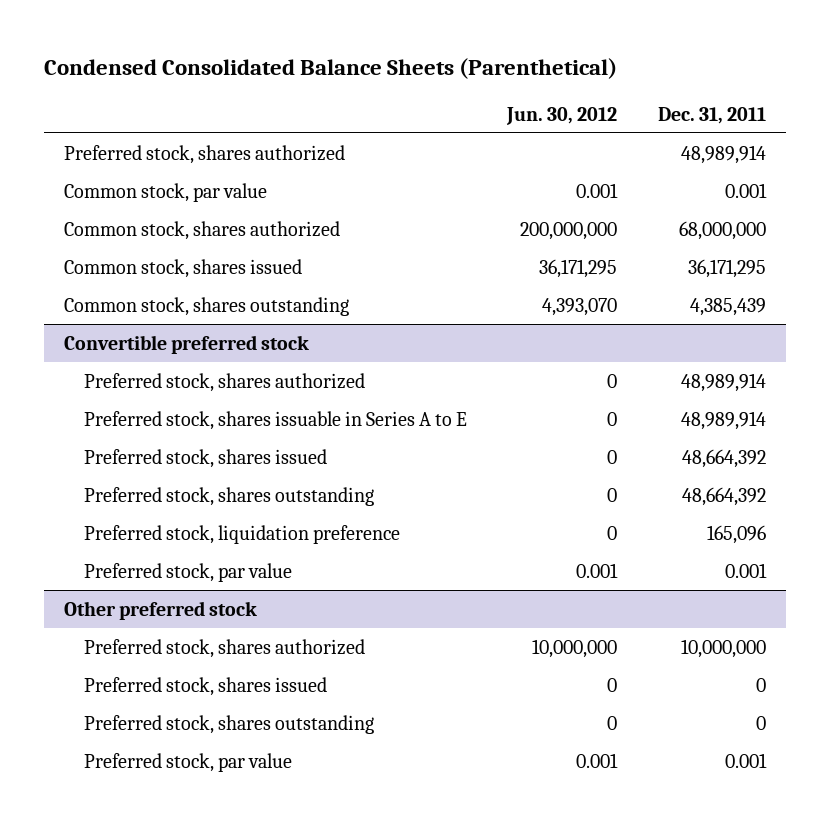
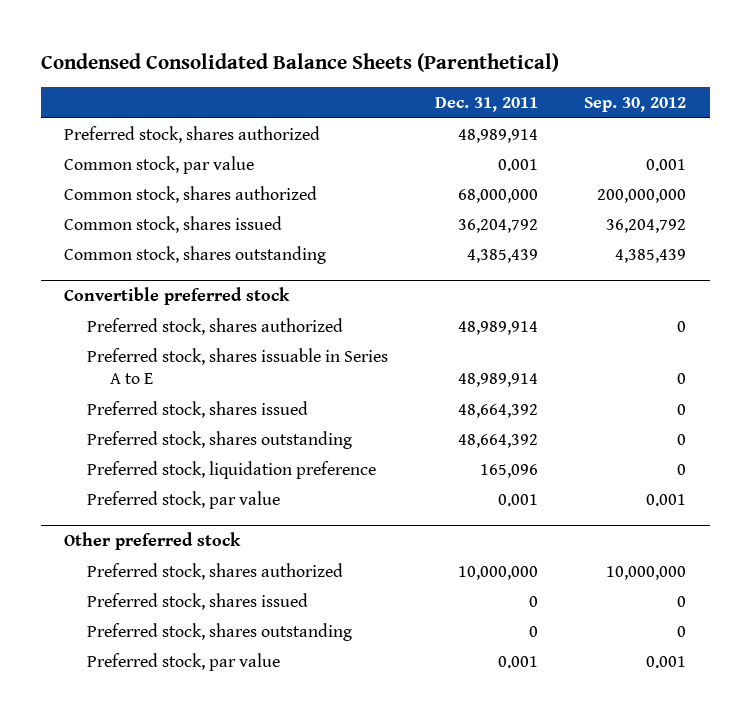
[506,106,618,125] Jun. 30, 2012 -> none
none -> [584,97,687,113] Sep. 30, 2012
[687,258,766,278] 36,171,295 -> [457,218,538,233] 36,204,792

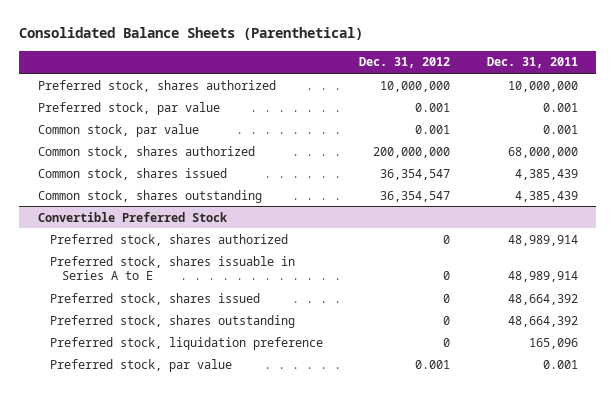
[41,53,560,73] Condensed Consolidated Balance Sheets (Parenthetical) -> [19,27,364,41] Consolidated Balance Sheets (Parenthetical)
[584,97,687,113] Sep. 30, 2012 -> none
none -> [359,57,451,69] Dec. 31, 2012
[457,128,538,143] 48,989,914 -> [508,80,579,92] 10,000,000
none -> [37,101,220,115] Preferred stock, par value
[457,218,538,233] 36,204,792 -> [515,168,579,180] 4,385,439
[64,287,291,306] Convertible preferred stock -> [37,211,228,222] Convertible Preferred Stock
[64,532,242,551] Other preferred stock -> none
[87,562,344,580] Preferred stock, shares authorized -> none
[87,592,309,610] Preferred stock, shares issued -> none
[87,622,353,641] Preferred stock, shares outstanding -> none
[87,652,281,671] Preferred stock, par value -> none

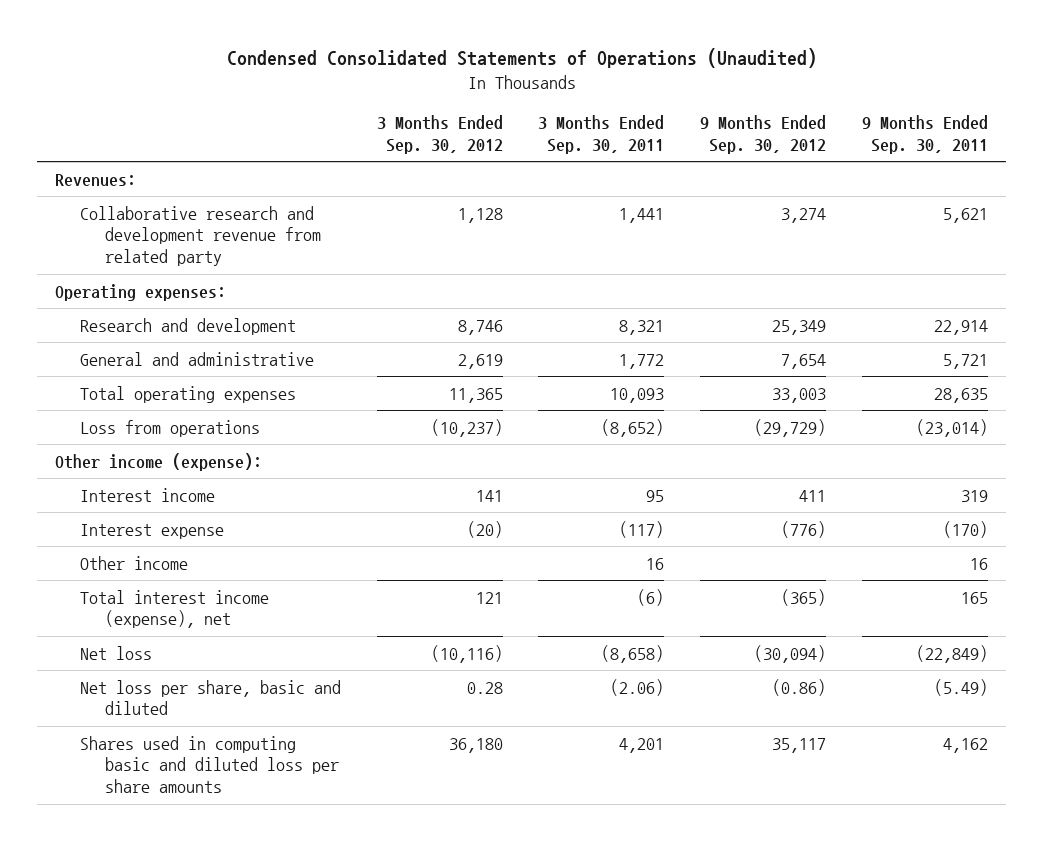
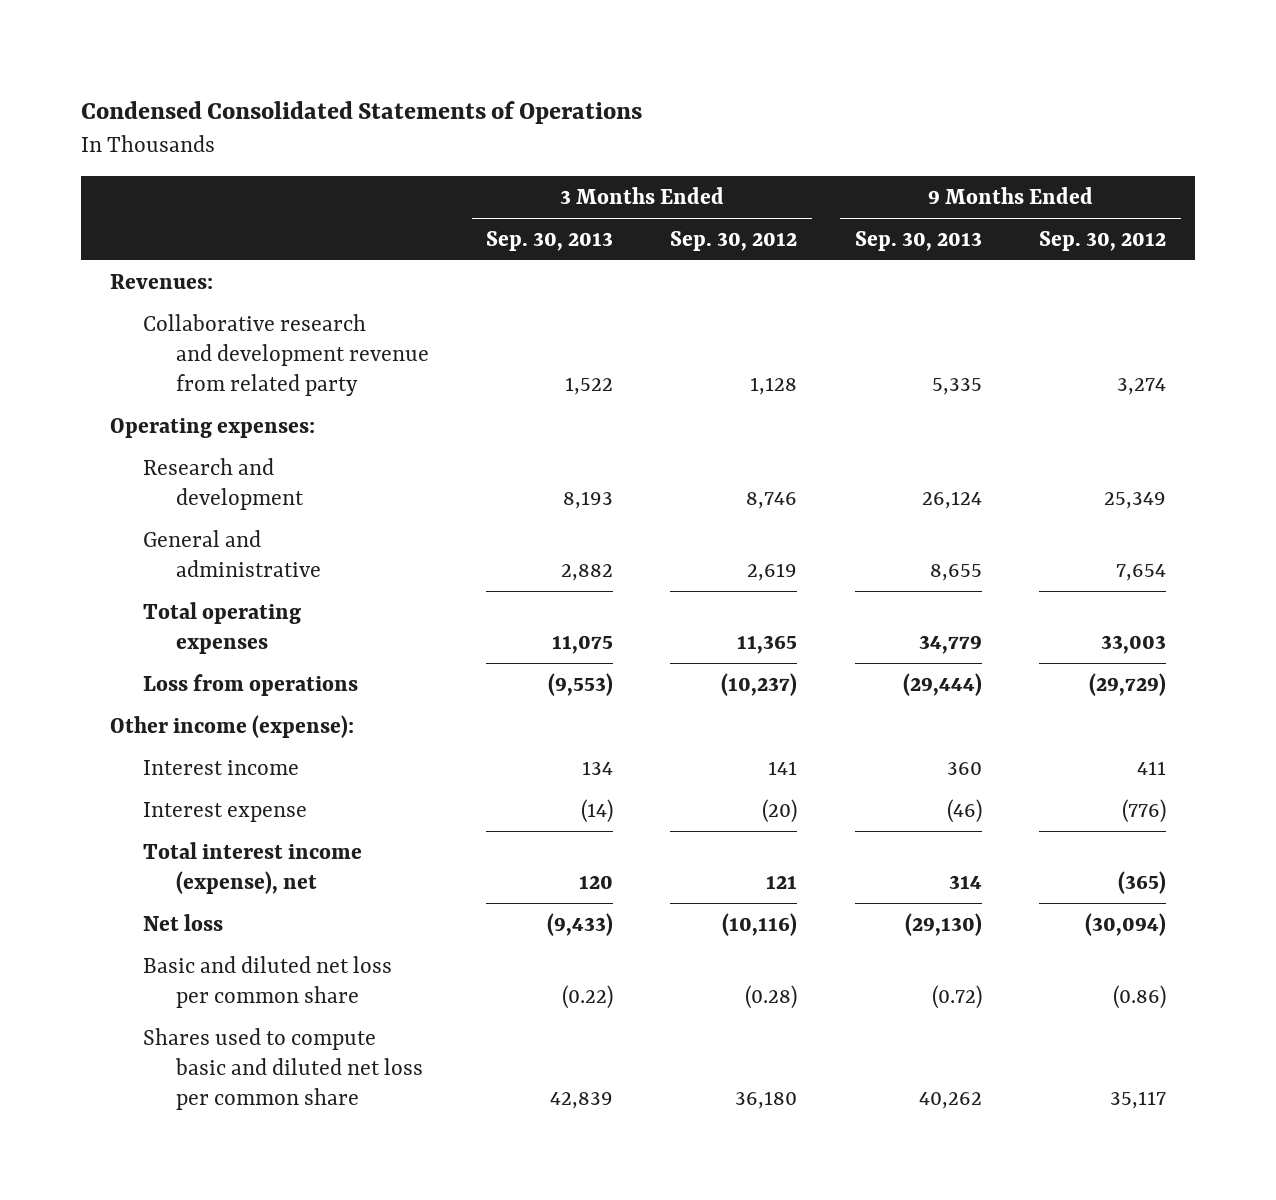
[226,48,817,69] Condensed Consolidated Statements of Operations (Unaudited) -> [81,101,643,125] Condensed Consolidated Statements of Operations
[538,115,665,154] 3 Months Ended Sep. 30, 2011 -> none
[861,115,988,154] 9 Months Ended Sep. 30, 2011 -> none
none -> [485,230,613,251] Sep. 30, 2013
none -> [854,230,982,251] Sep. 30, 2013
[79,555,188,570] Other income -> none
[79,679,341,716] Net loss per share, basic and diluted -> [142,955,392,1009] Basic and diluted net loss per common share
[466,681,503,694] 0.28 -> [745,985,798,1010] (0.28)
[79,735,339,794] Shares used in computing basic and diluted loss per share amounts -> [142,1027,423,1111] Shares used to compute basic and diluted net loss per common share

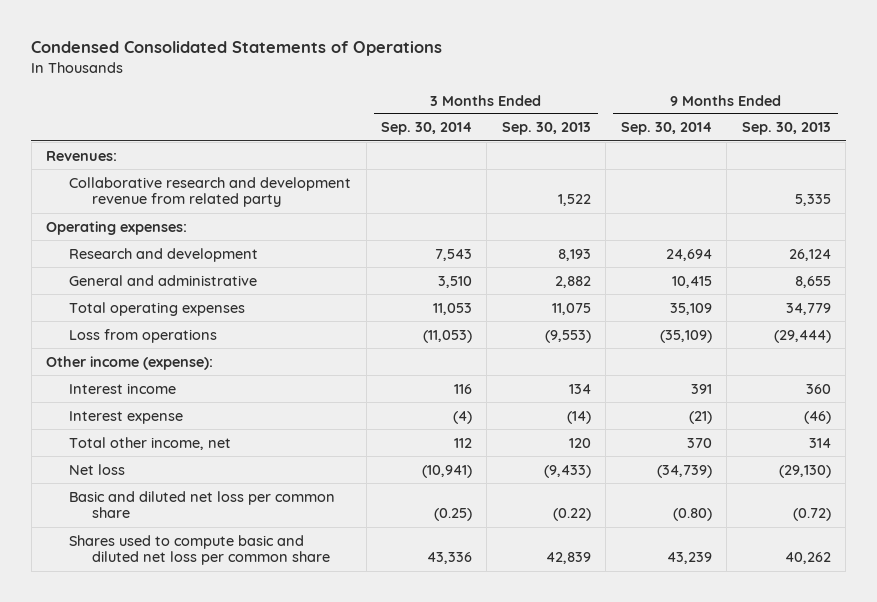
[670,230,798,251] Sep. 30, 2012 -> none
[1039,230,1167,251] Sep. 30, 2012 -> none
none -> [381,122,473,136] Sep. 30, 2014
none -> [620,122,712,136] Sep. 30, 2014
[142,841,362,895] Total interest income (expense), net -> [69,436,232,450] Total other income, net

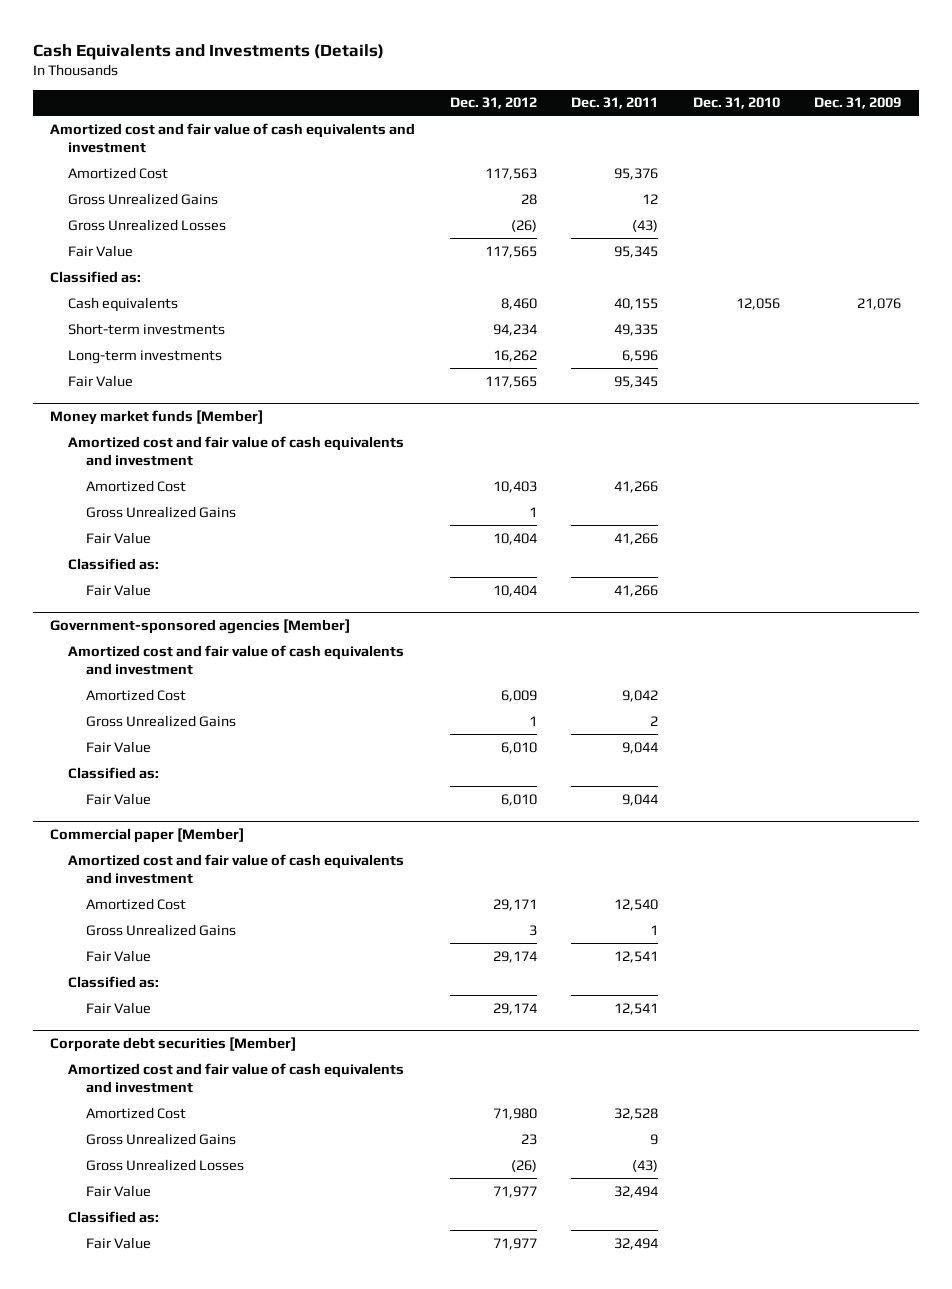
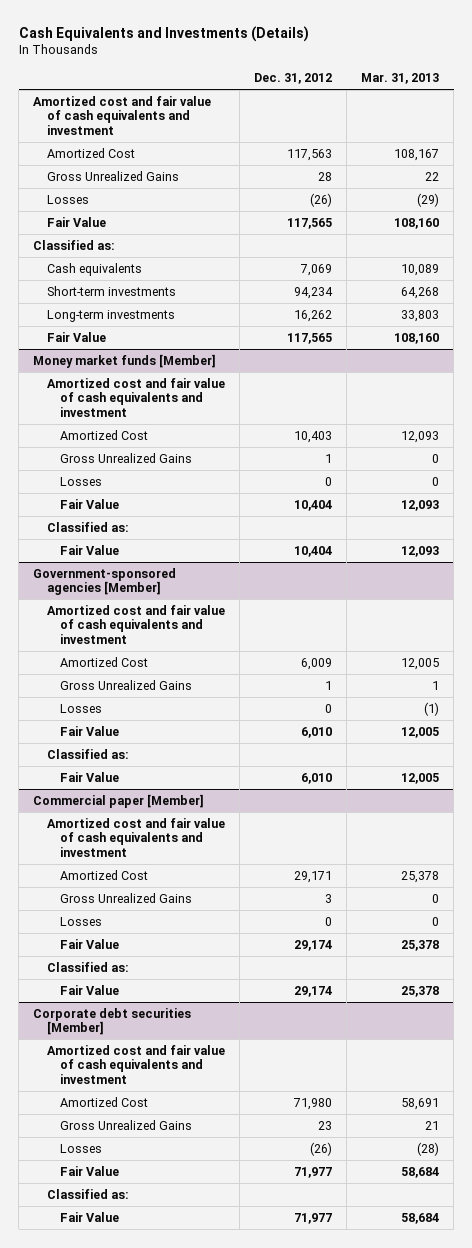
[571,97,659,110] Dec. 31, 2011 -> none
[692,97,780,110] Dec. 31, 2010 -> none
[814,97,902,110] Dec. 31, 2009 -> none
none -> [361,73,440,85] Mar. 31, 2013
[67,218,226,231] Gross Unrealized Losses -> [46,194,89,204] Losses
[500,297,537,310] 8,460 -> [299,263,332,276] 7,069
none -> [59,476,102,486] Losses
none -> [59,703,102,713] Losses
none -> [59,916,102,926] Losses
[85,1158,244,1171] Gross Unrealized Losses -> [59,1143,102,1153] Losses

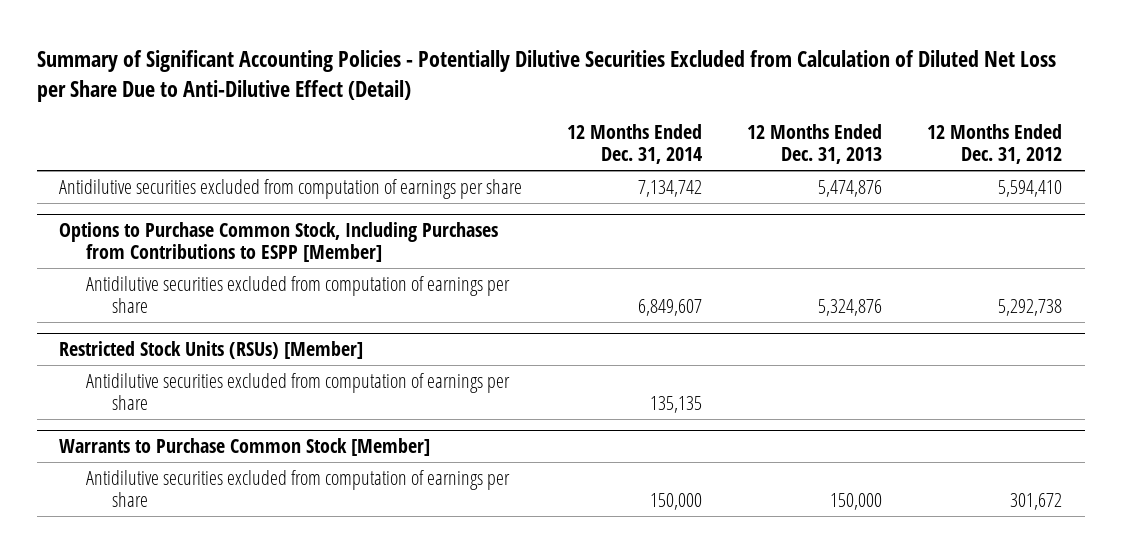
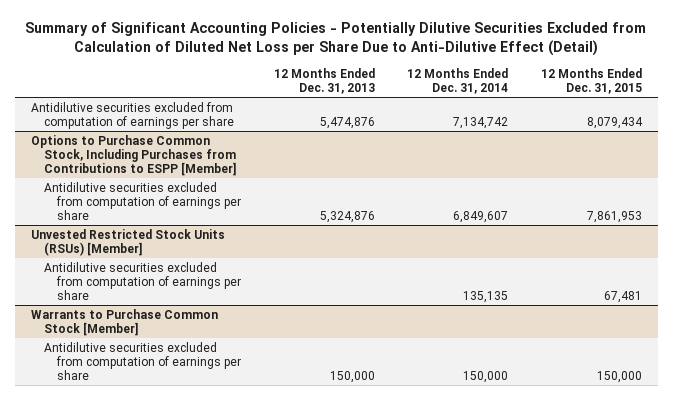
[927,123,1063,164] 12 Months Ended Dec. 31, 2012 -> none
none -> [540,68,642,95] 12 Months Ended Dec. 31, 2015
[59,340,364,359] Restricted Stock Units (RSUs) [Member] -> [30,228,225,256] Unvested Restricted Stock Units (RSUs) [Member]

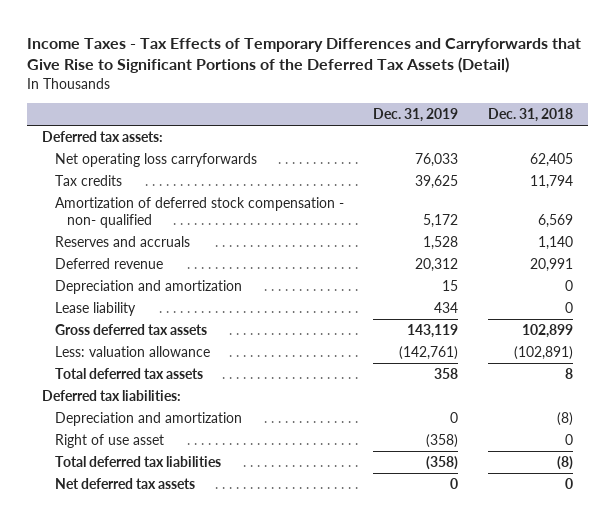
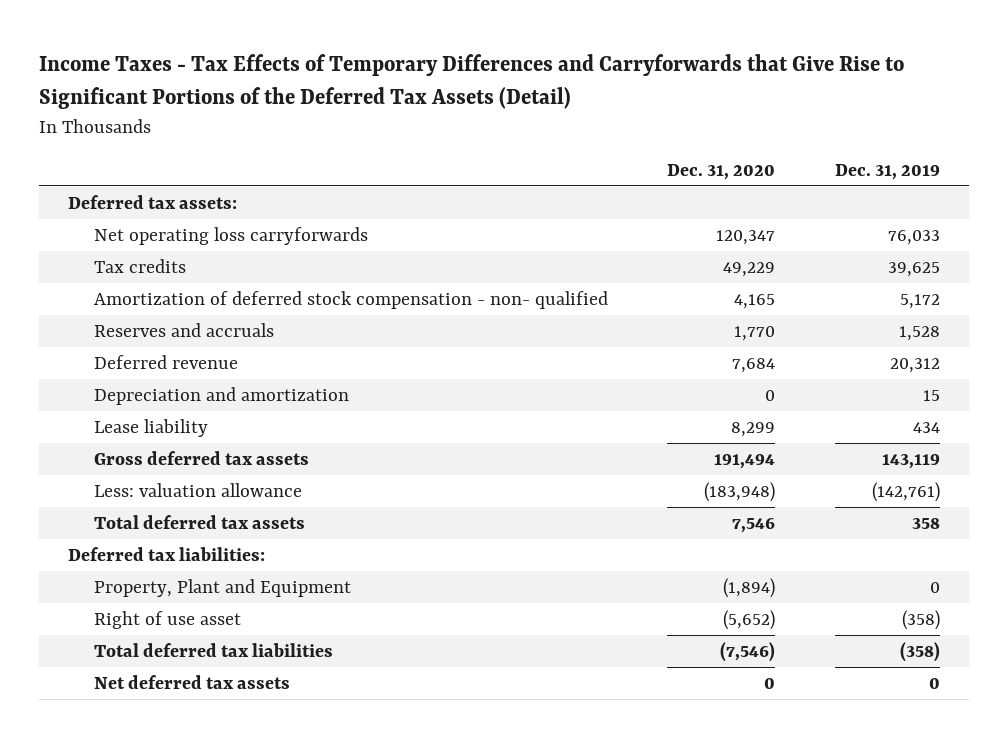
[487,107,573,122] Dec. 31, 2018 -> none
none -> [667,163,776,180] Dec. 31, 2020
[54,412,242,427] Depreciation and amortization -> none
none -> [94,578,352,597] Property, Plant and Equipment

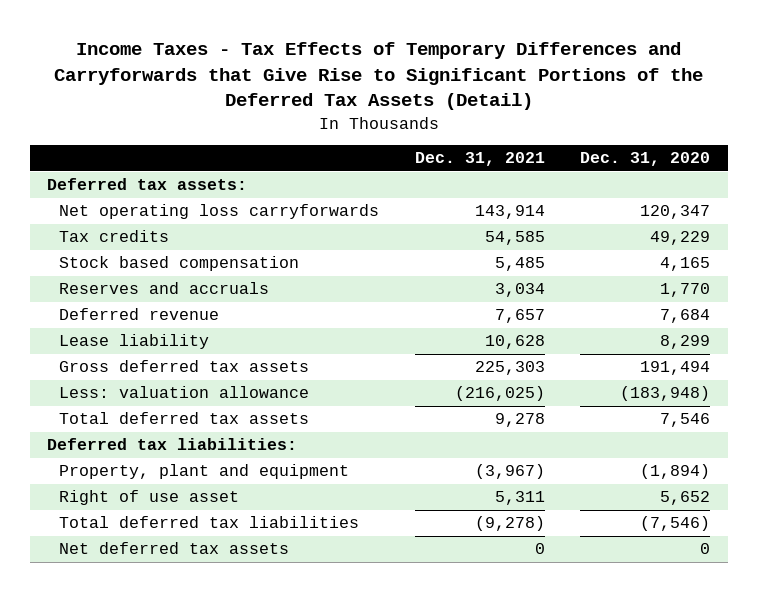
[834,163,940,180] Dec. 31, 2019 -> none
none -> [414,152,545,167] Dec. 31, 2021
[94,290,609,309] Amortization of deferred stock compensation - non- qualified -> [59,256,300,272] Stock based compensation
[94,386,350,405] Depreciation and amortization -> none
[94,578,352,597] Property, Plant and Equipment -> [59,464,350,480] Property, plant and equipment
[723,609,776,630] (5,652) -> [660,491,711,506] 5,652

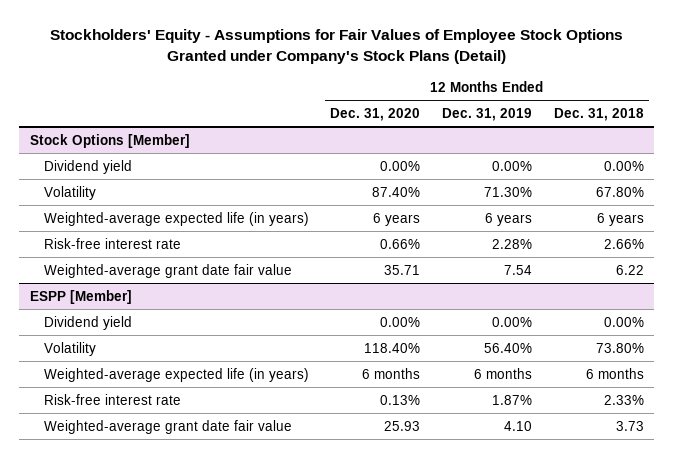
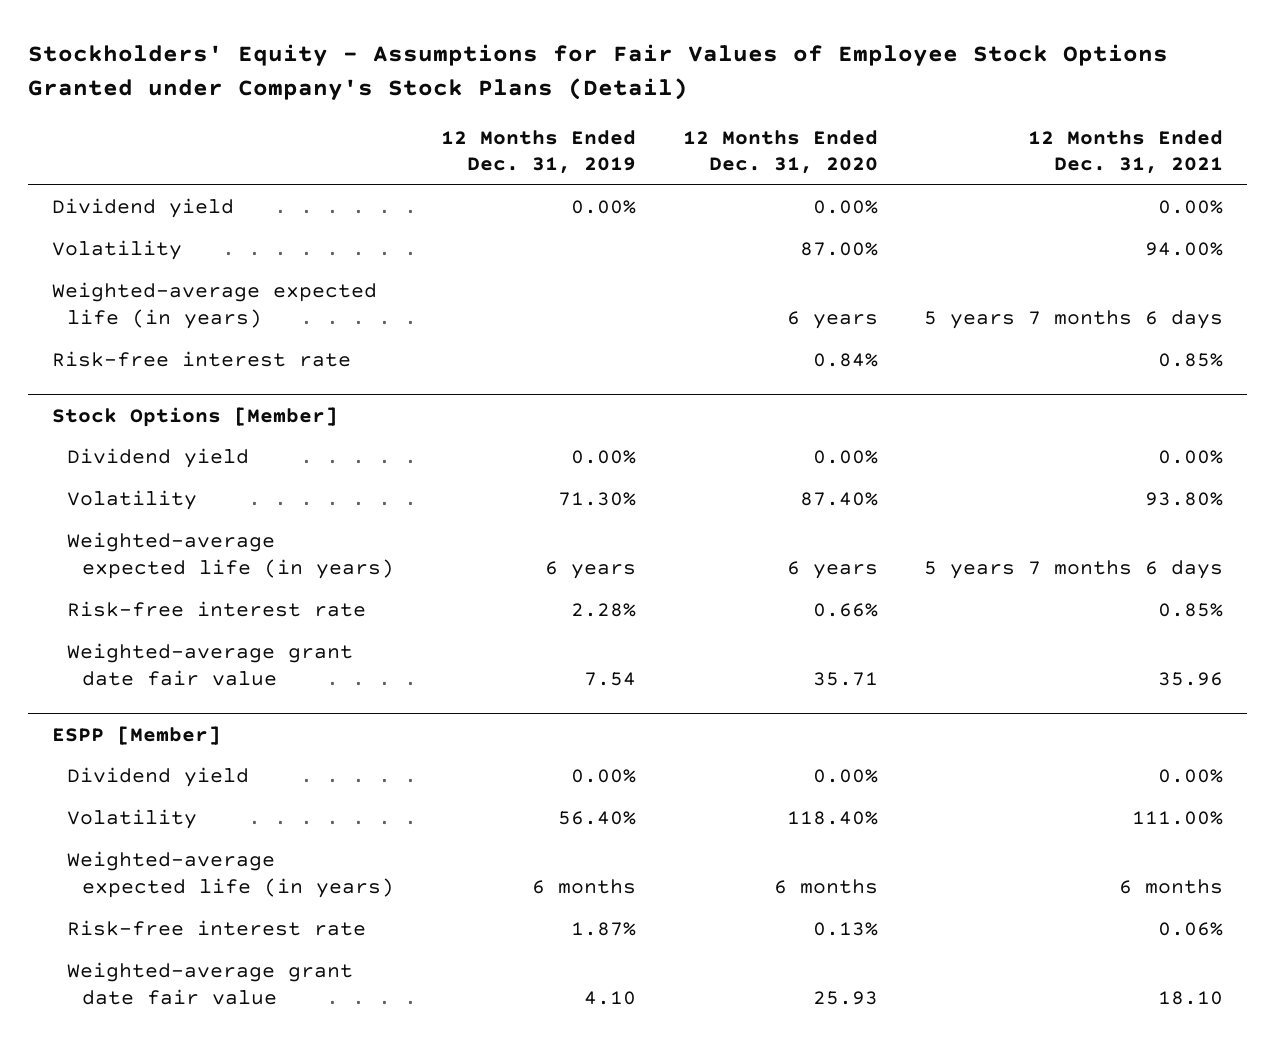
[553,107,644,121] Dec. 31, 2018 -> none
none -> [1028,129,1224,174] 12 Months Ended Dec. 31, 2021
none -> [51,198,234,219] Dividend yield
none -> [51,240,182,261] Volatility
none -> [51,282,377,329] Weighted-average expected life (in years)
none -> [51,351,351,368] Risk-free interest rate

